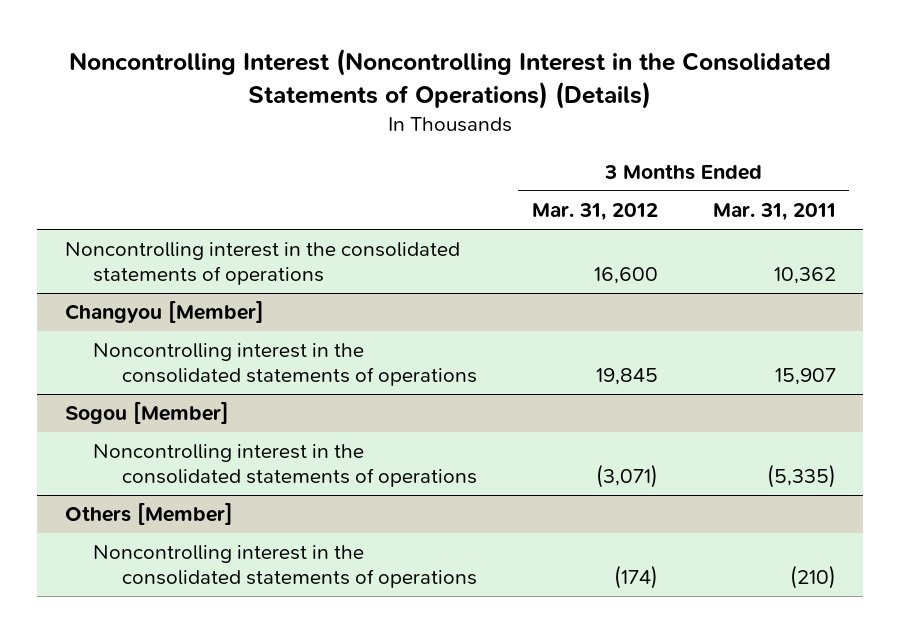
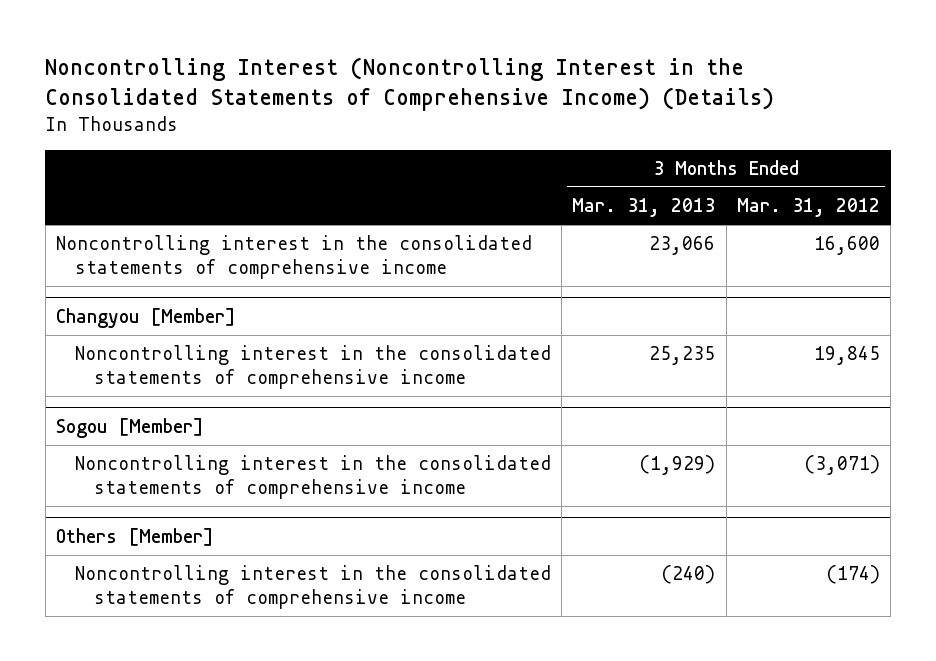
[69,48,832,109] Noncontrolling Interest (Noncontrolling Interest in the Consolidated Statements of Operations) (Details) -> [45,56,775,111] Noncontrolling Interest (Noncontrolling Interest in the Consolidated Statements of Comprehensive Income) (Details)
[712,203,836,222] Mar. 31, 2011 -> none
none -> [572,198,716,218] Mar. 31, 2013
[64,242,460,286] Noncontrolling interest in the consolidated statements of operations -> [56,235,533,279] Noncontrolling interest in the consolidated statements of comprehensive income
[93,343,477,387] Noncontrolling interest in the consolidated statements of operations -> [74,345,551,389] Noncontrolling interest in the consolidated statements of comprehensive income
[93,444,477,488] Noncontrolling interest in the consolidated statements of operations -> [74,455,551,499] Noncontrolling interest in the consolidated statements of comprehensive income
[93,545,477,589] Noncontrolling interest in the consolidated statements of operations -> [74,565,551,609] Noncontrolling interest in the consolidated statements of comprehensive income

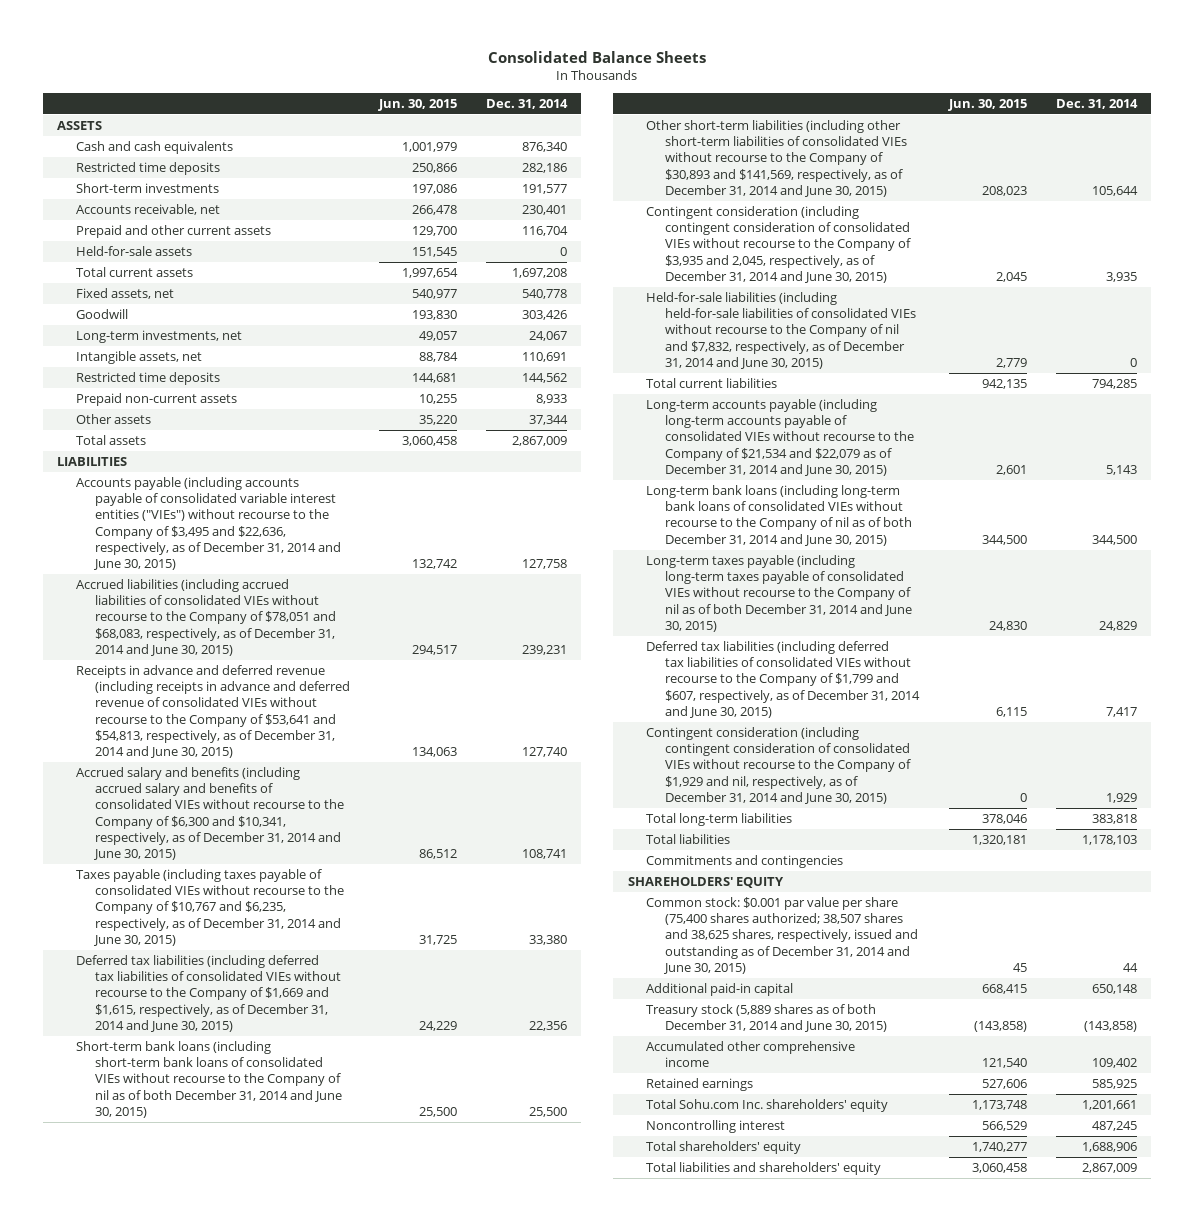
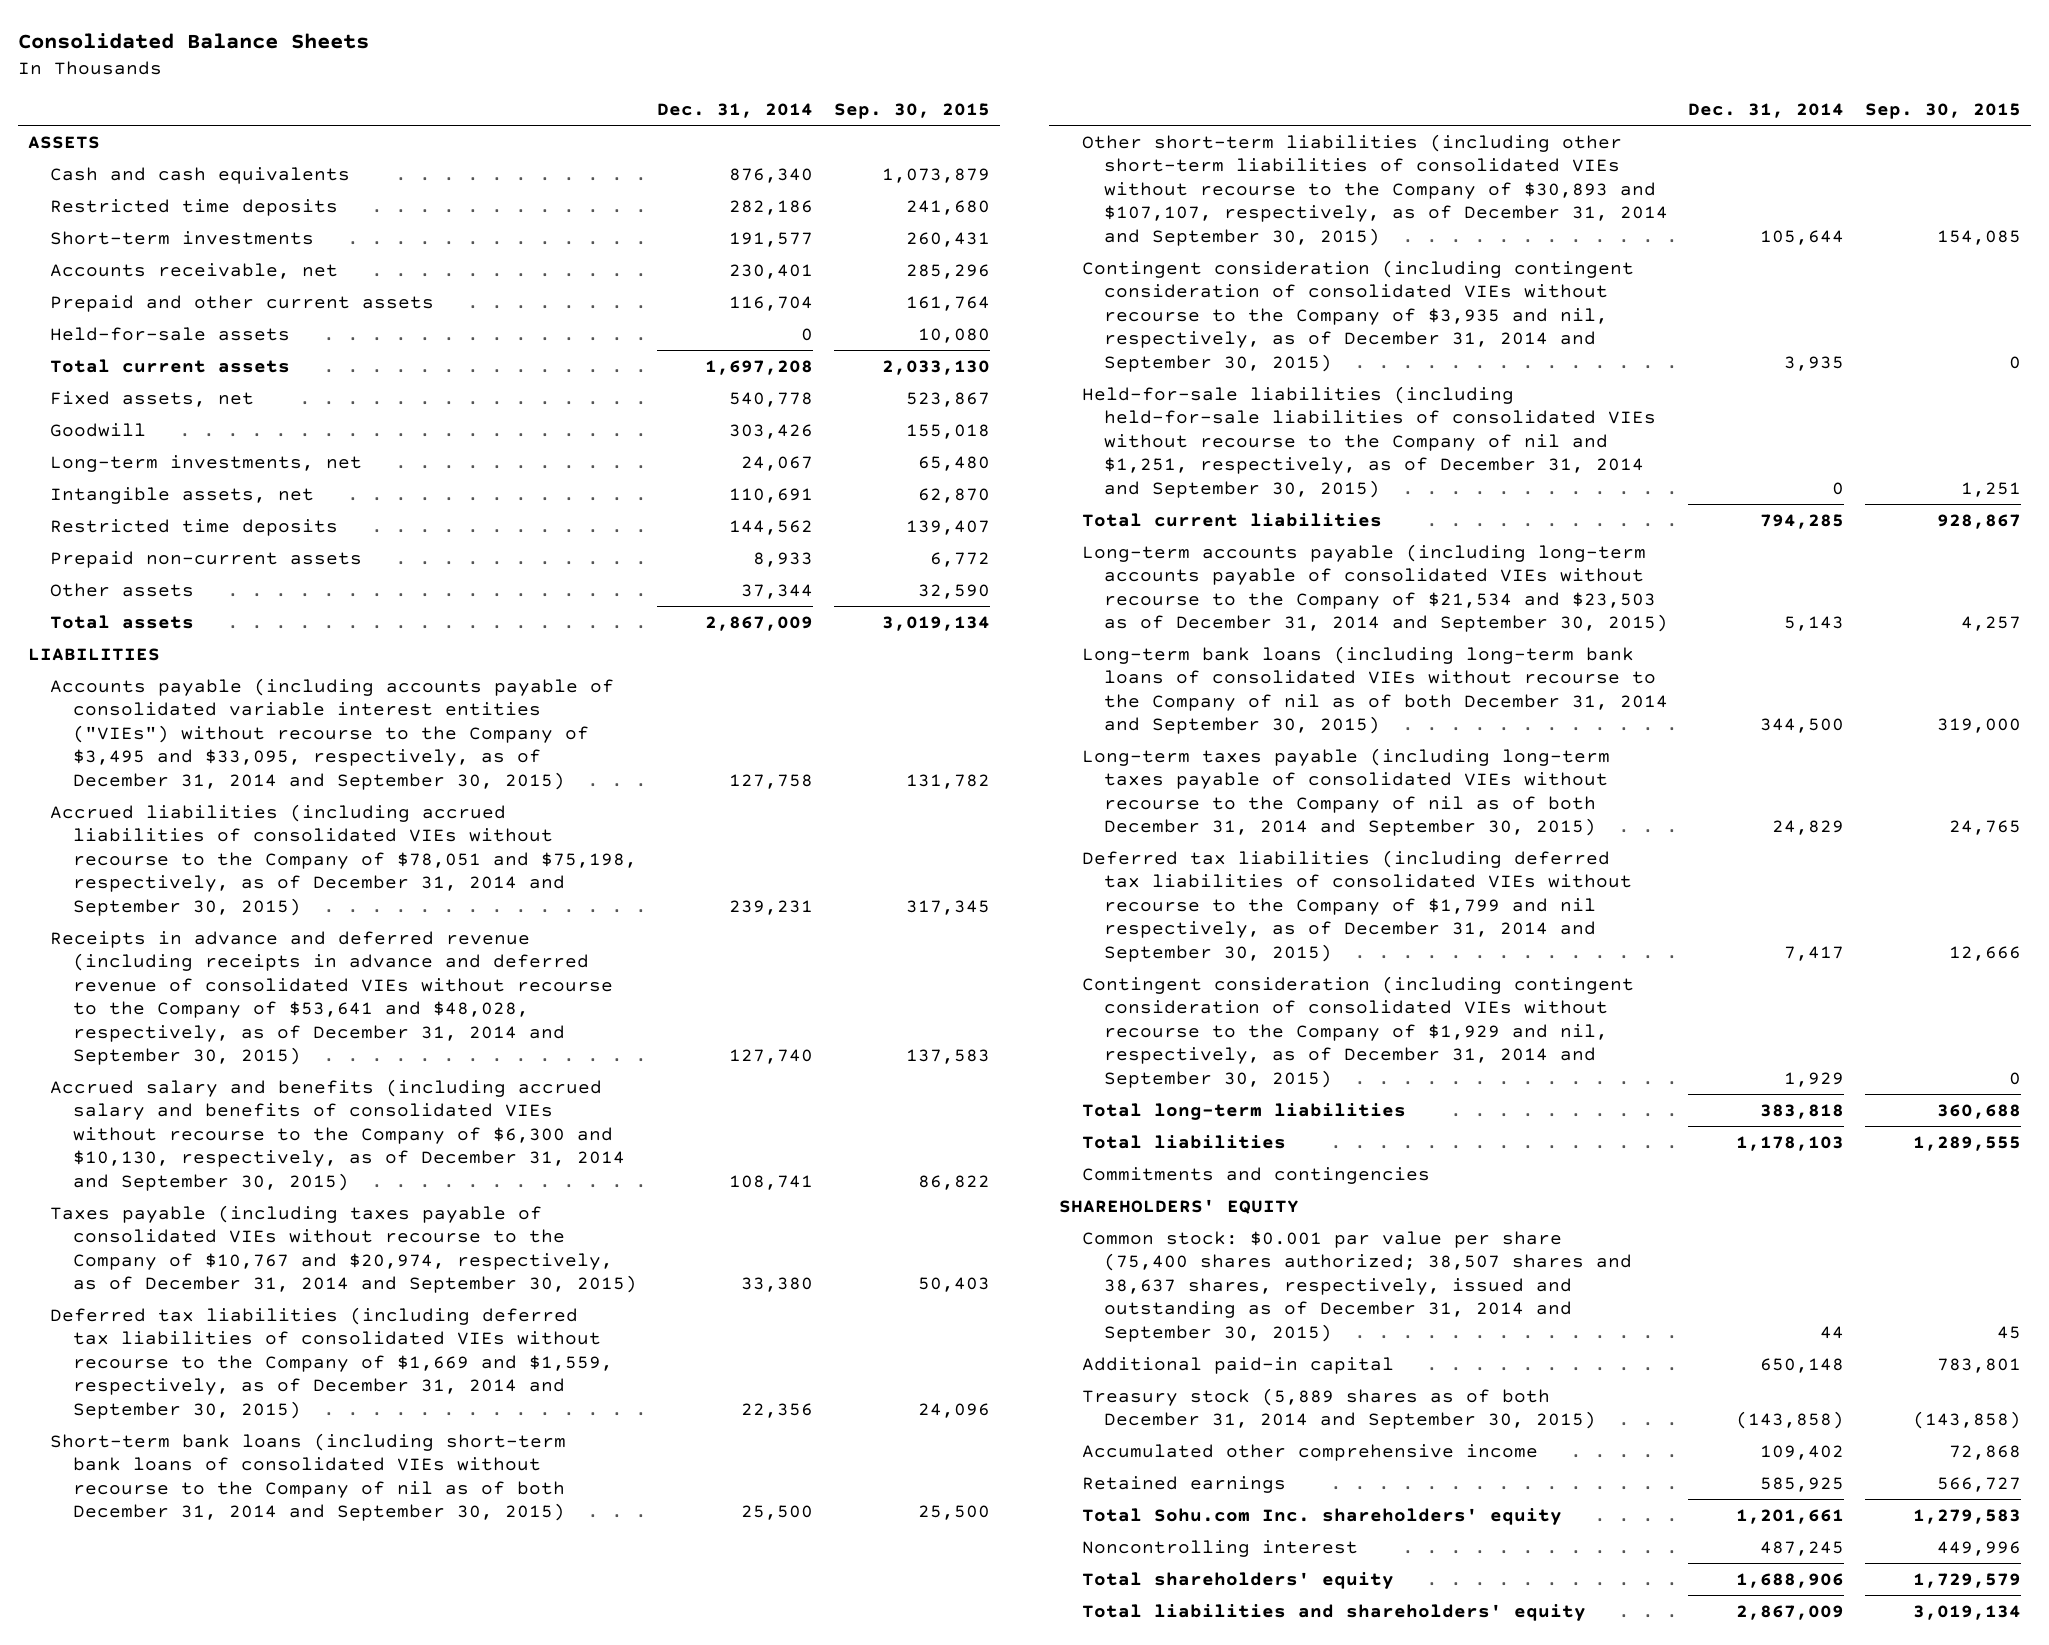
[377,99,457,112] Jun. 30, 2015 -> none
none -> [834,103,991,120] Sep. 30, 2015
[76,477,341,571] Accounts payable (including accounts payable of consolidated variable interest entities ("VIEs") without recourse to the Company of $3,495 and $22,636, respectively, as of December 31, 2014 and June 30, 2015) -> [50,677,615,790] Accounts payable (including accounts payable of consolidated variable interest entities ("VIEs") without recourse to the Company of $3,495 and $33,095, respectively, as of December 31, 2014 and September 30, 2015)
[76,579,336,656] Accrued liabilities (including accrued liabilities of consolidated VIEs without recourse to the Company of $78,051 and $68,083, respectively, as of December 31, 2014 and June 30, 2015) -> [50,803,637,916] Accrued liabilities (including accrued liabilities of consolidated VIEs without recourse to the Company of $78,051 and $75,198, respectively, as of December 31, 2014 and September 30, 2015)
[76,665,350,759] Receipts in advance and deferred revenue (including receipts in advance and deferred revenue of consolidated VIEs without recourse to the Company of $53,641 and $54,813, respectively, as of December 31, 2014 and June 30, 2015) -> [50,930,613,1066] Receipts in advance and deferred revenue (including receipts in advance and deferred revenue of consolidated VIEs without recourse to the Company of $53,641 and $48,028, respectively, as of December 31, 2014 and September 30, 2015)
[76,767,344,861] Accrued salary and benefits (including accrued salary and benefits of consolidated VIEs without recourse to the Company of $6,300 and $10,341, respectively, as of December 31, 2014 and June 30, 2015) -> [50,1078,625,1191] Accrued salary and benefits (including accrued salary and benefits of consolidated VIEs without recourse to the Company of $6,300 and $10,130, respectively, as of December 31, 2014 and September 30, 2015)
[76,869,344,946] Taxes payable (including taxes payable of consolidated VIEs without recourse to the Company of $10,767 and $6,235, respectively, as of December 31, 2014 and June 30, 2015) -> [50,1204,637,1294] Taxes payable (including taxes payable of consolidated VIEs without recourse to the Company of $10,767 and $20,974, respectively, as of December 31, 2014 and September 30, 2015)
[76,955,341,1032] Deferred tax liabilities (including deferred tax liabilities of consolidated VIEs without recourse to the Company of $1,669 and $1,615, respectively, as of December 31, 2014 and June 30, 2015) -> [50,1306,613,1419] Deferred tax liabilities (including deferred tax liabilities of consolidated VIEs without recourse to the Company of $1,669 and $1,559, respectively, as of December 31, 2014 and September 30, 2015)
[76,1041,342,1118] Short-term bank loans (including short-term bank loans of consolidated VIEs without recourse to the Company of nil as of both December 31, 2014 and June 30, 2015) -> [50,1432,567,1522] Short-term bank loans (including short-term bank loans of consolidated VIEs without recourse to the Company of nil as of both December 31, 2014 and September 30, 2015)
[646,120,908,197] Other short-term liabilities (including other short-term liabilities of consolidated VIEs without recourse to the Company of $30,893 and $141,569, respectively, as of December 31, 2014 and June 30, 2015) -> [1081,133,1668,246] Other short-term liabilities (including other short-term liabilities of consolidated VIEs without recourse to the Company of $30,893 and $107,107, respectively, as of December 31, 2014 and September 30, 2015)
[646,206,912,283] Contingent consideration (including contingent consideration of consolidated VIEs without recourse to the Company of $3,935 and 2,045, respectively, as of December 31, 2014 and June 30, 2015) -> [1081,259,1634,372] Contingent consideration (including contingent consideration of consolidated VIEs without recourse to the Company of $3,935 and nil, respectively, as of December 31, 2014 and September 30, 2015)
[646,292,917,369] Held-for-sale liabilities (including held-for-sale liabilities of consolidated VIEs without recourse to the Company of nil and $7,832, respectively, as of December 31, 2014 and June 30, 2015) -> [1081,385,1656,498] Held-for-sale liabilities (including held-for-sale liabilities of consolidated VIEs without recourse to the Company of nil and $1,251, respectively, as of December 31, 2014 and September 30, 2015)
[646,399,915,476] Long-term accounts payable (including long-term accounts payable of consolidated VIEs without recourse to the Company of $21,534 and $22,079 as of December 31, 2014 and June 30, 2015) -> [1081,543,1668,633] Long-term accounts payable (including long-term accounts payable of consolidated VIEs without recourse to the Company of $21,534 and $23,503 as of December 31, 2014 and September 30, 2015)
[646,485,913,546] Long-term bank loans (including long-term bank loans of consolidated VIEs without recourse to the Company of nil as of both December 31, 2014 and June 30, 2015) -> [1081,645,1668,735] Long-term bank loans (including long-term bank loans of consolidated VIEs without recourse to the Company of nil as of both December 31, 2014 and September 30, 2015)
[646,555,913,632] Long-term taxes payable (including long-term taxes payable of consolidated VIEs without recourse to the Company of nil as of both December 31, 2014 and June 30, 2015) -> [1081,747,1610,837] Long-term taxes payable (including long-term taxes payable of consolidated VIEs without recourse to the Company of nil as of both December 31, 2014 and September 30, 2015)
[646,641,921,718] Deferred tax liabilities (including deferred tax liabilities of consolidated VIEs without recourse to the Company of $1,799 and $607, respectively, as of December 31, 2014 and June 30, 2015) -> [1081,849,1632,962] Deferred tax liabilities (including deferred tax liabilities of consolidated VIEs without recourse to the Company of $1,799 and nil respectively, as of December 31, 2014 and September 30, 2015)
[646,727,912,804] Contingent consideration (including contingent consideration of consolidated VIEs without recourse to the Company of $1,929 and nil, respectively, as of December 31, 2014 and June 30, 2015) -> [1081,975,1634,1088] Contingent consideration (including contingent consideration of consolidated VIEs without recourse to the Company of $1,929 and nil, respectively, as of December 31, 2014 and September 30, 2015)
[646,897,919,974] Common stock: $0.001 par value per share (75,400 shares authorized; 38,507 shares and 38,625 shares, respectively, issued and outstanding as of December 31, 2014 and June 30, 2015) -> [1081,1230,1632,1342] Common stock: $0.001 par value per share (75,400 shares authorized; 38,507 shares and 38,637 shares, respectively, issued and outstanding as of December 31, 2014 and September 30, 2015)
[646,1004,888,1033] Treasury stock (5,889 shares as of both December 31, 2014 and June 30, 2015) -> [1081,1387,1596,1430] Treasury stock (5,889 shares as of both December 31, 2014 and September 30, 2015)

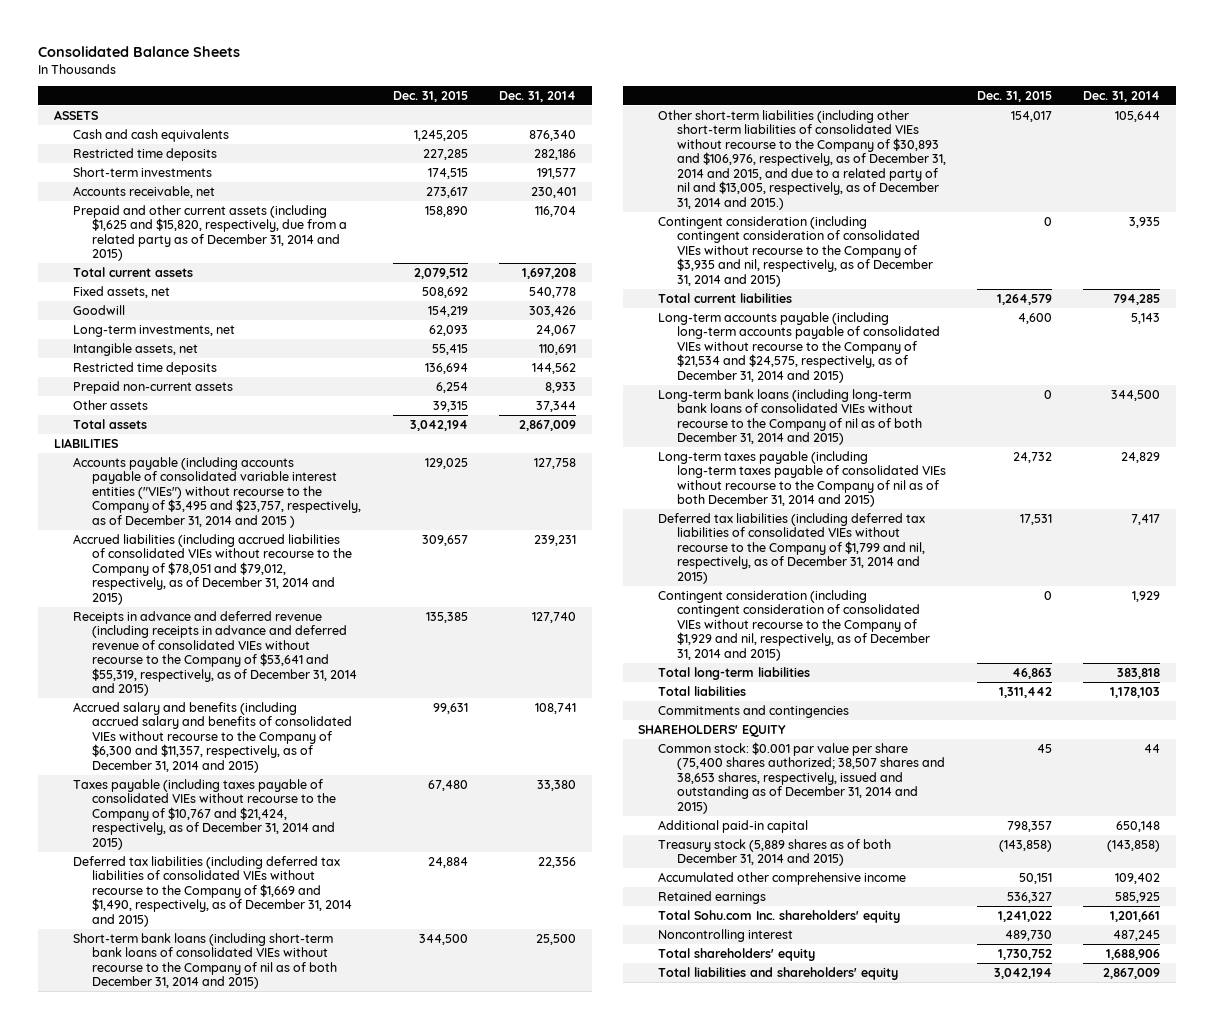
[834,103,991,120] Sep. 30, 2015 -> none
none -> [392,91,468,103] Dec. 31, 2015
[50,326,291,341] Held-for-sale assets -> none
[50,294,435,312] Prepaid and other current assets -> [72,204,348,262] Prepaid and other current assets (including $1,625 and $15,820, respectively, due from a related party as of December 31, 2014 and 2015)
[1081,385,1656,498] Held-for-sale liabilities (including held-for-sale liabilities of consolidated VIEs without recourse to the Company of nil and $1,251, respectively, as of December 31, 2014 and September 30, 2015) -> none
[50,677,615,790] Accounts payable (including accounts payable of consolidated variable interest entities ("VIEs") without recourse to the Company of $3,495 and $33,095, respectively, as of December 31, 2014 and September 30, 2015) -> [72,456,362,528] Accounts payable (including accounts payable of consolidated variable interest entities ("VIEs") without recourse to the Company of $3,495 and $23,757, respectively, as of December 31, 2014 and 2015 )
[50,803,637,916] Accrued liabilities (including accrued liabilities of consolidated VIEs without recourse to the Company of $78,051 and $75,198, respectively, as of December 31, 2014 and September 30, 2015) -> [72,533,353,605] Accrued liabilities (including accrued liabilities of consolidated VIEs without recourse to the Company of $78,051 and $79,012, respectively, as of December 31, 2014 and 2015)
[50,930,613,1066] Receipts in advance and deferred revenue (including receipts in advance and deferred revenue of consolidated VIEs without recourse to the Company of $53,641 and $48,028, respectively, as of December 31, 2014 and September 30, 2015) -> [72,610,358,697] Receipts in advance and deferred revenue (including receipts in advance and deferred revenue of consolidated VIEs without recourse to the Company of $53,641 and $55,319, respectively, as of December 31, 2014 and 2015)
[50,1078,625,1191] Accrued salary and benefits (including accrued salary and benefits of consolidated VIEs without recourse to the Company of $6,300 and $10,130, respectively, as of December 31, 2014 and September 30, 2015) -> [72,701,353,773] Accrued salary and benefits (including accrued salary and benefits of consolidated VIEs without recourse to the Company of $6,300 and $11,357, respectively, as of December 31, 2014 and 2015)
[50,1204,637,1294] Taxes payable (including taxes payable of consolidated VIEs without recourse to the Company of $10,767 and $20,974, respectively, as of December 31, 2014 and September 30, 2015) -> [72,778,337,850] Taxes payable (including taxes payable of consolidated VIEs without recourse to the Company of $10,767 and $21,424, respectively, as of December 31, 2014 and 2015)
[50,1306,613,1419] Deferred tax liabilities (including deferred tax liabilities of consolidated VIEs without recourse to the Company of $1,669 and $1,559, respectively, as of December 31, 2014 and September 30, 2015) -> [72,855,353,927] Deferred tax liabilities (including deferred tax liabilities of consolidated VIEs without recourse to the Company of $1,669 and $1,490, respectively, as of December 31, 2014 and 2015)
[50,1432,567,1522] Short-term bank loans (including short-term bank loans of consolidated VIEs without recourse to the Company of nil as of both December 31, 2014 and September 30, 2015) -> [72,932,338,990] Short-term bank loans (including short-term bank loans of consolidated VIEs without recourse to the Company of nil as of both December 31, 2014 and 2015)
[1081,133,1668,246] Other short-term liabilities (including other short-term liabilities of consolidated VIEs without recourse to the Company of $30,893 and $107,107, respectively, as of December 31, 2014 and September 30, 2015) -> [657,109,946,210] Other short-term liabilities (including other short-term liabilities of consolidated VIEs without recourse to the Company of $30,893 and $106,976, respectively, as of December 31, 2014 and 2015, and due to a related party of nil and $13,005, respectively, as of December 31, 2014 and 2015.)
[1081,259,1634,372] Contingent consideration (including contingent consideration of consolidated VIEs without recourse to the Company of $3,935 and nil, respectively, as of December 31, 2014 and September 30, 2015) -> [657,215,933,287] Contingent consideration (including contingent consideration of consolidated VIEs without recourse to the Company of $3,935 and nil, respectively, as of December 31, 2014 and 2015)
[1081,543,1668,633] Long-term accounts payable (including long-term accounts payable of consolidated VIEs without recourse to the Company of $21,534 and $23,503 as of December 31, 2014 and September 30, 2015) -> [657,311,940,383] Long-term accounts payable (including long-term accounts payable of consolidated VIEs without recourse to the Company of $21,534 and $24,575, respectively, as of December 31, 2014 and 2015)
[1081,645,1668,735] Long-term bank loans (including long-term bank loans of consolidated VIEs without recourse to the Company of nil as of both December 31, 2014 and September 30, 2015) -> [657,388,922,446] Long-term bank loans (including long-term bank loans of consolidated VIEs without recourse to the Company of nil as of both December 31, 2014 and 2015)
[1081,747,1610,837] Long-term taxes payable (including long-term taxes payable of consolidated VIEs without recourse to the Company of nil as of both December 31, 2014 and September 30, 2015) -> [657,450,946,508] Long-term taxes payable (including long-term taxes payable of consolidated VIEs without recourse to the Company of nil as of both December 31, 2014 and 2015)
[1081,849,1632,962] Deferred tax liabilities (including deferred tax liabilities of consolidated VIEs without recourse to the Company of $1,799 and nil respectively, as of December 31, 2014 and September 30, 2015) -> [657,512,925,584] Deferred tax liabilities (including deferred tax liabilities of consolidated VIEs without recourse to the Company of $1,799 and nil, respectively, as of December 31, 2014 and 2015)
[1081,975,1634,1088] Contingent consideration (including contingent consideration of consolidated VIEs without recourse to the Company of $1,929 and nil, respectively, as of December 31, 2014 and September 30, 2015) -> [657,589,930,661] Contingent consideration (including contingent consideration of consolidated VIEs without recourse to the Company of $1,929 and nil, respectively, as of December 31, 2014 and 2015)
[1081,1230,1632,1342] Common stock: $0.001 par value per share (75,400 shares authorized; 38,507 shares and 38,637 shares, respectively, issued and outstanding as of December 31, 2014 and September 30, 2015) -> [657,741,945,814] Common stock: $0.001 par value per share (75,400 shares authorized; 38,507 shares and 38,653 shares, respectively, issued and outstanding as of December 31, 2014 and 2015)
[1081,1387,1596,1430] Treasury stock (5,889 shares as of both December 31, 2014 and September 30, 2015) -> [657,838,891,867] Treasury stock (5,889 shares as of both December 31, 2014 and 2015)

